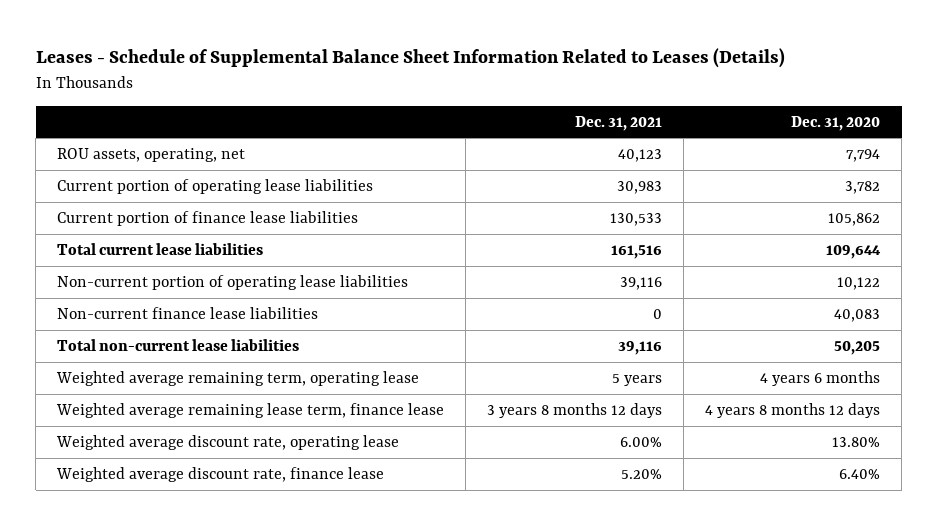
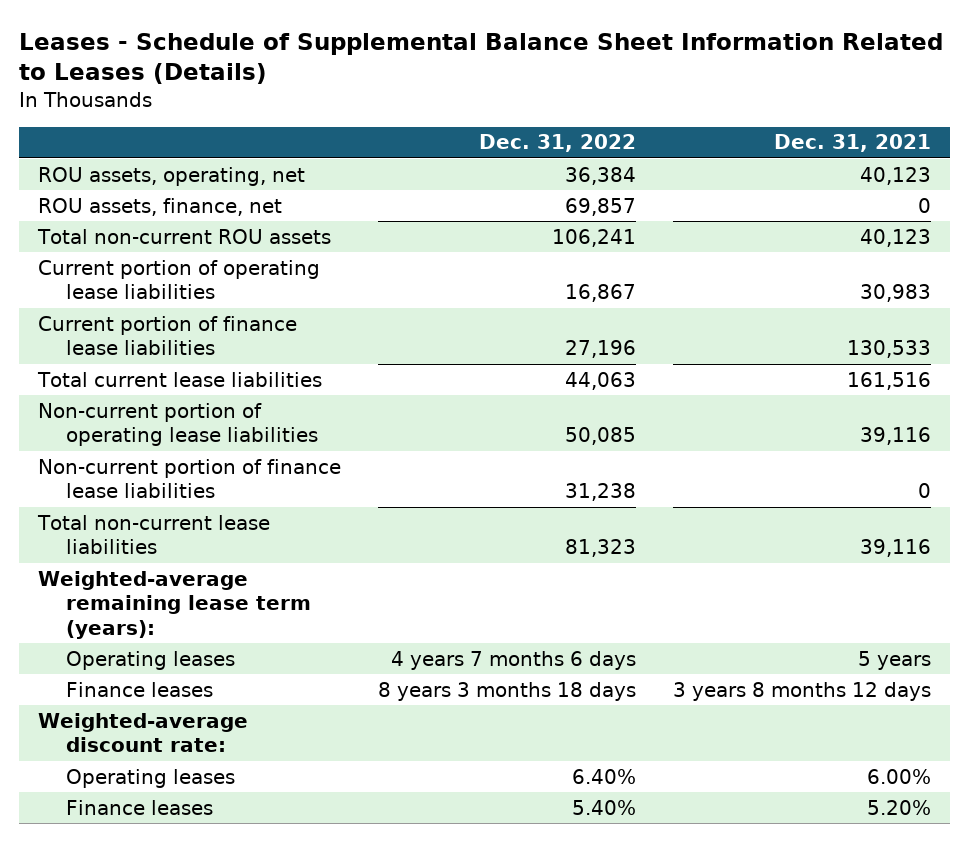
[791,115,881,131] Dec. 31, 2020 -> none
none -> [478,134,636,153] Dec. 31, 2022
none -> [37,197,282,216] ROU assets, finance, net
none -> [36,228,331,244] Total non-current ROU assets
[57,307,319,320] Non-current finance lease liabilities -> [37,458,341,499] Non-current portion of finance lease liabilities
none -> [37,570,312,640] Weighted-average remaining lease term (years):
[56,371,420,387] Weighted average remaining term, operating lease -> [66,650,236,670] Operating leases
[56,403,445,419] Weighted average remaining lease term, finance lease -> [66,681,214,697] Finance leases
none -> [37,712,248,753] Weighted-average discount rate:
[56,435,400,451] Weighted average discount rate, operating lease -> [66,768,236,788] Operating leases
[56,467,385,483] Weighted average discount rate, finance lease -> [66,799,214,815] Finance leases

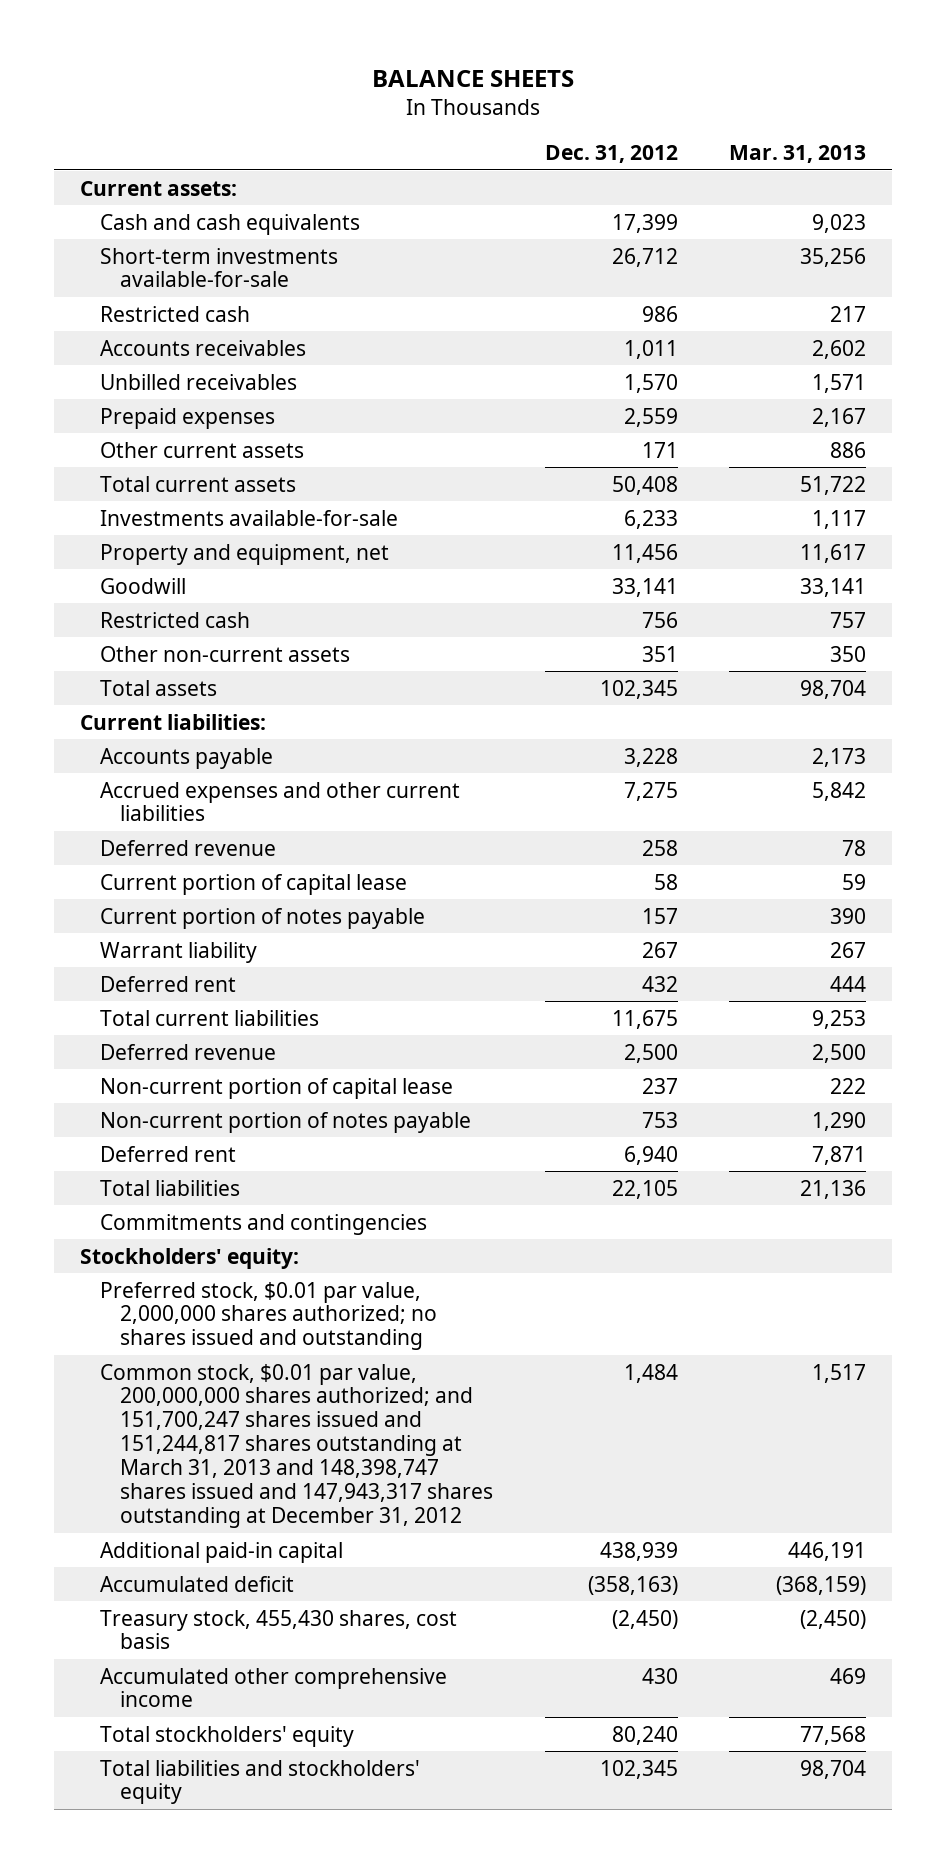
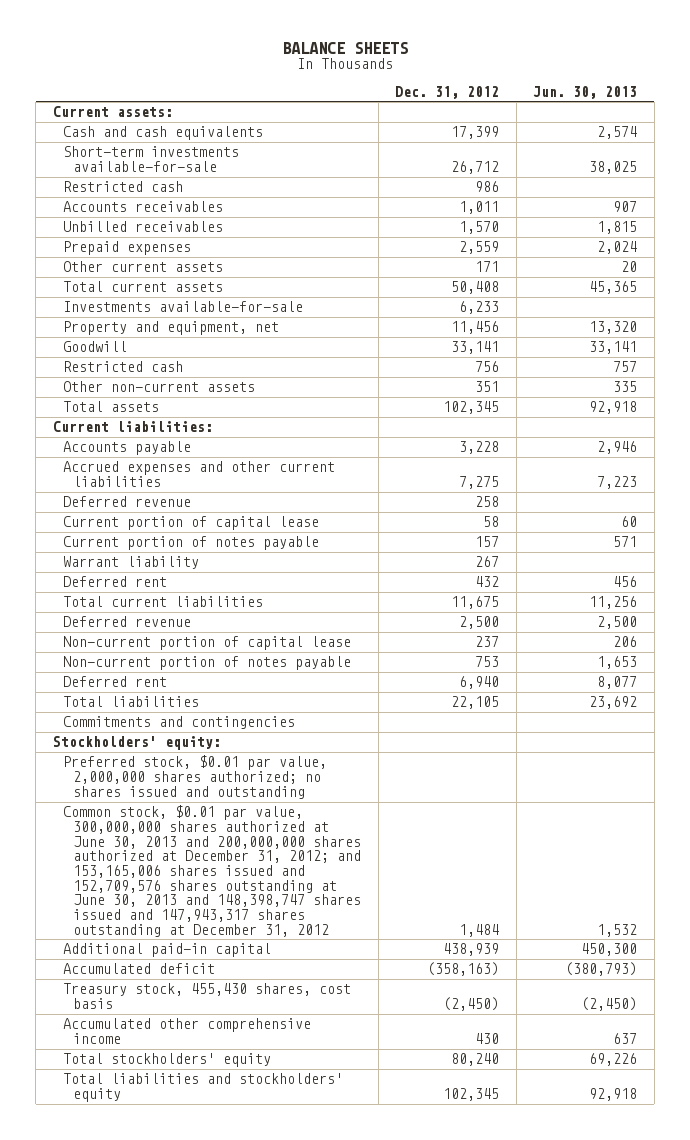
[729,144,867,163] Mar. 31, 2013 -> none
none -> [533,85,638,99] Jun. 30, 2013
[100,1363,493,1528] Common stock, $0.01 par value, 200,000,000 shares authorized; and 151,700,247 shares issued and 151,244,817 shares outstanding at March 31, 2013 and 148,398,747 shares issued and 147,943,317 shares outstanding at December 31, 2012 -> [62,805,362,937] Common stock, $0.01 par value, 300,000,000 shares authorized at June 30, 2013 and 200,000,000 shares authorized at December 31, 2012; and 153,165,006 shares issued and 152,709,576 shares outstanding at June 30, 2013 and 148,398,747 shares issued and 147,943,317 shares outstanding at December 31, 2012

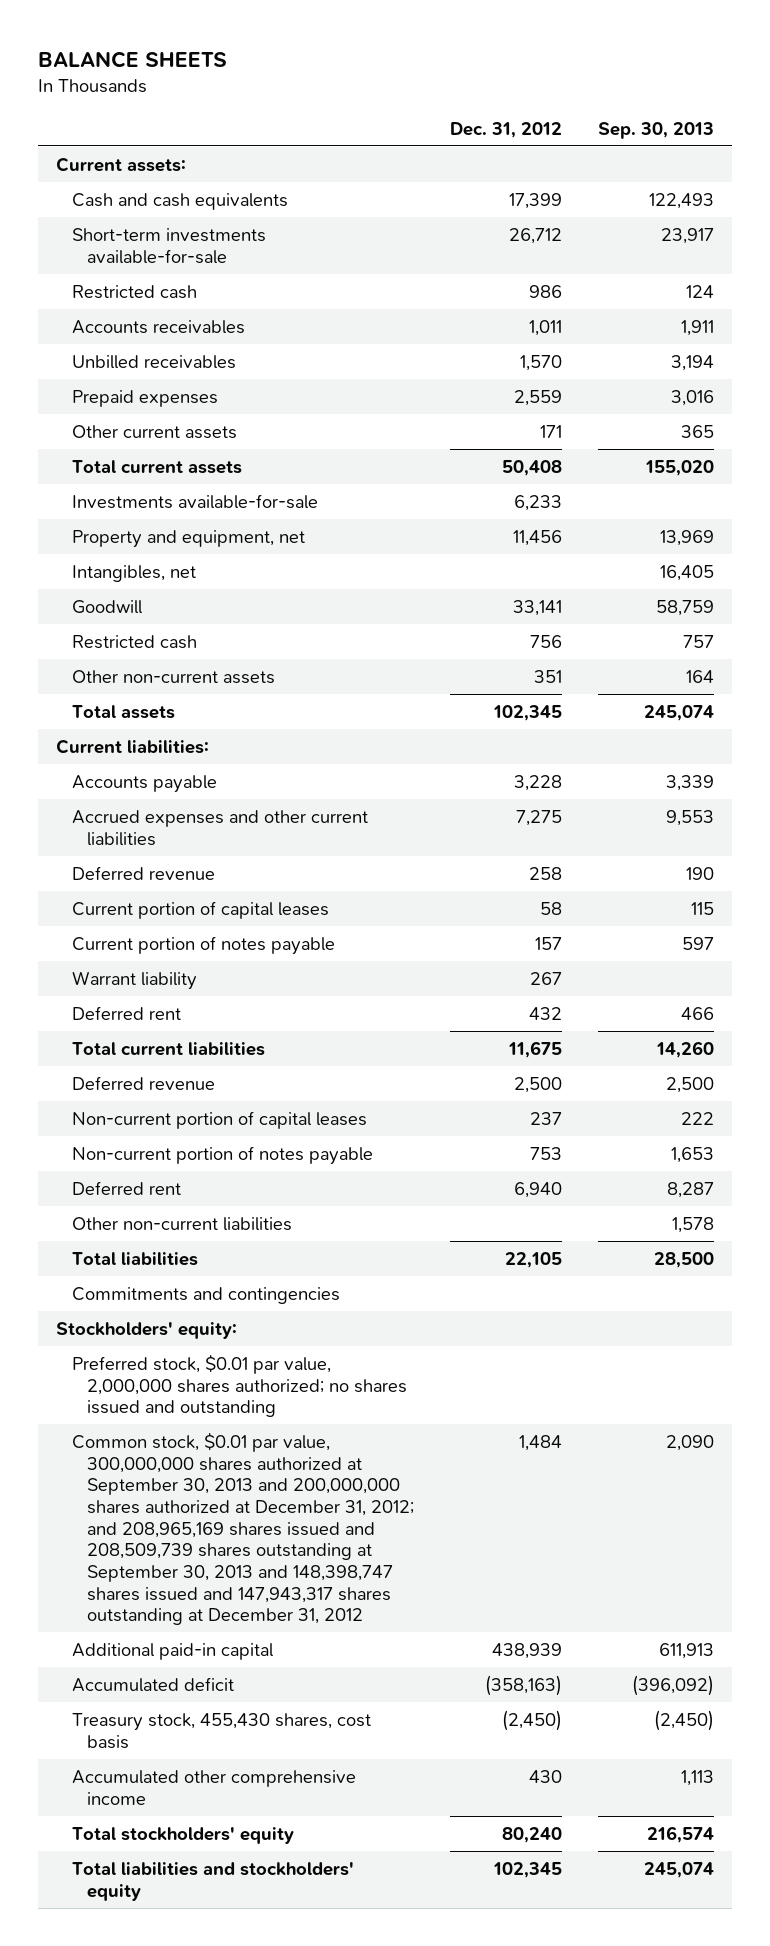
[533,85,638,99] Jun. 30, 2013 -> none
none -> [598,121,715,139] Sep. 30, 2013
none -> [71,564,196,582] Intangibles, net
[62,516,319,531] Current portion of capital lease -> [71,900,329,919] Current portion of capital leases
[62,636,351,651] Non-current portion of capital lease -> [71,1110,367,1129] Non-current portion of capital leases
none -> [71,1216,292,1231] Other non-current liabilities
[62,805,362,937] Common stock, $0.01 par value, 300,000,000 shares authorized at June 30, 2013 and 200,000,000 shares authorized at December 31, 2012; and 153,165,006 shares issued and 152,709,576 shares outstanding at June 30, 2013 and 148,398,747 shares issued and 147,943,317 shares outstanding at December 31, 2012 -> [71,1431,415,1626] Common stock, $0.01 par value, 300,000,000 shares authorized at September 30, 2013 and 200,000,000 shares authorized at December 31, 2012; and 208,965,169 shares issued and 208,509,739 shares outstanding at September 30, 2013 and 148,398,747 shares issued and 147,943,317 shares outstanding at December 31, 2012

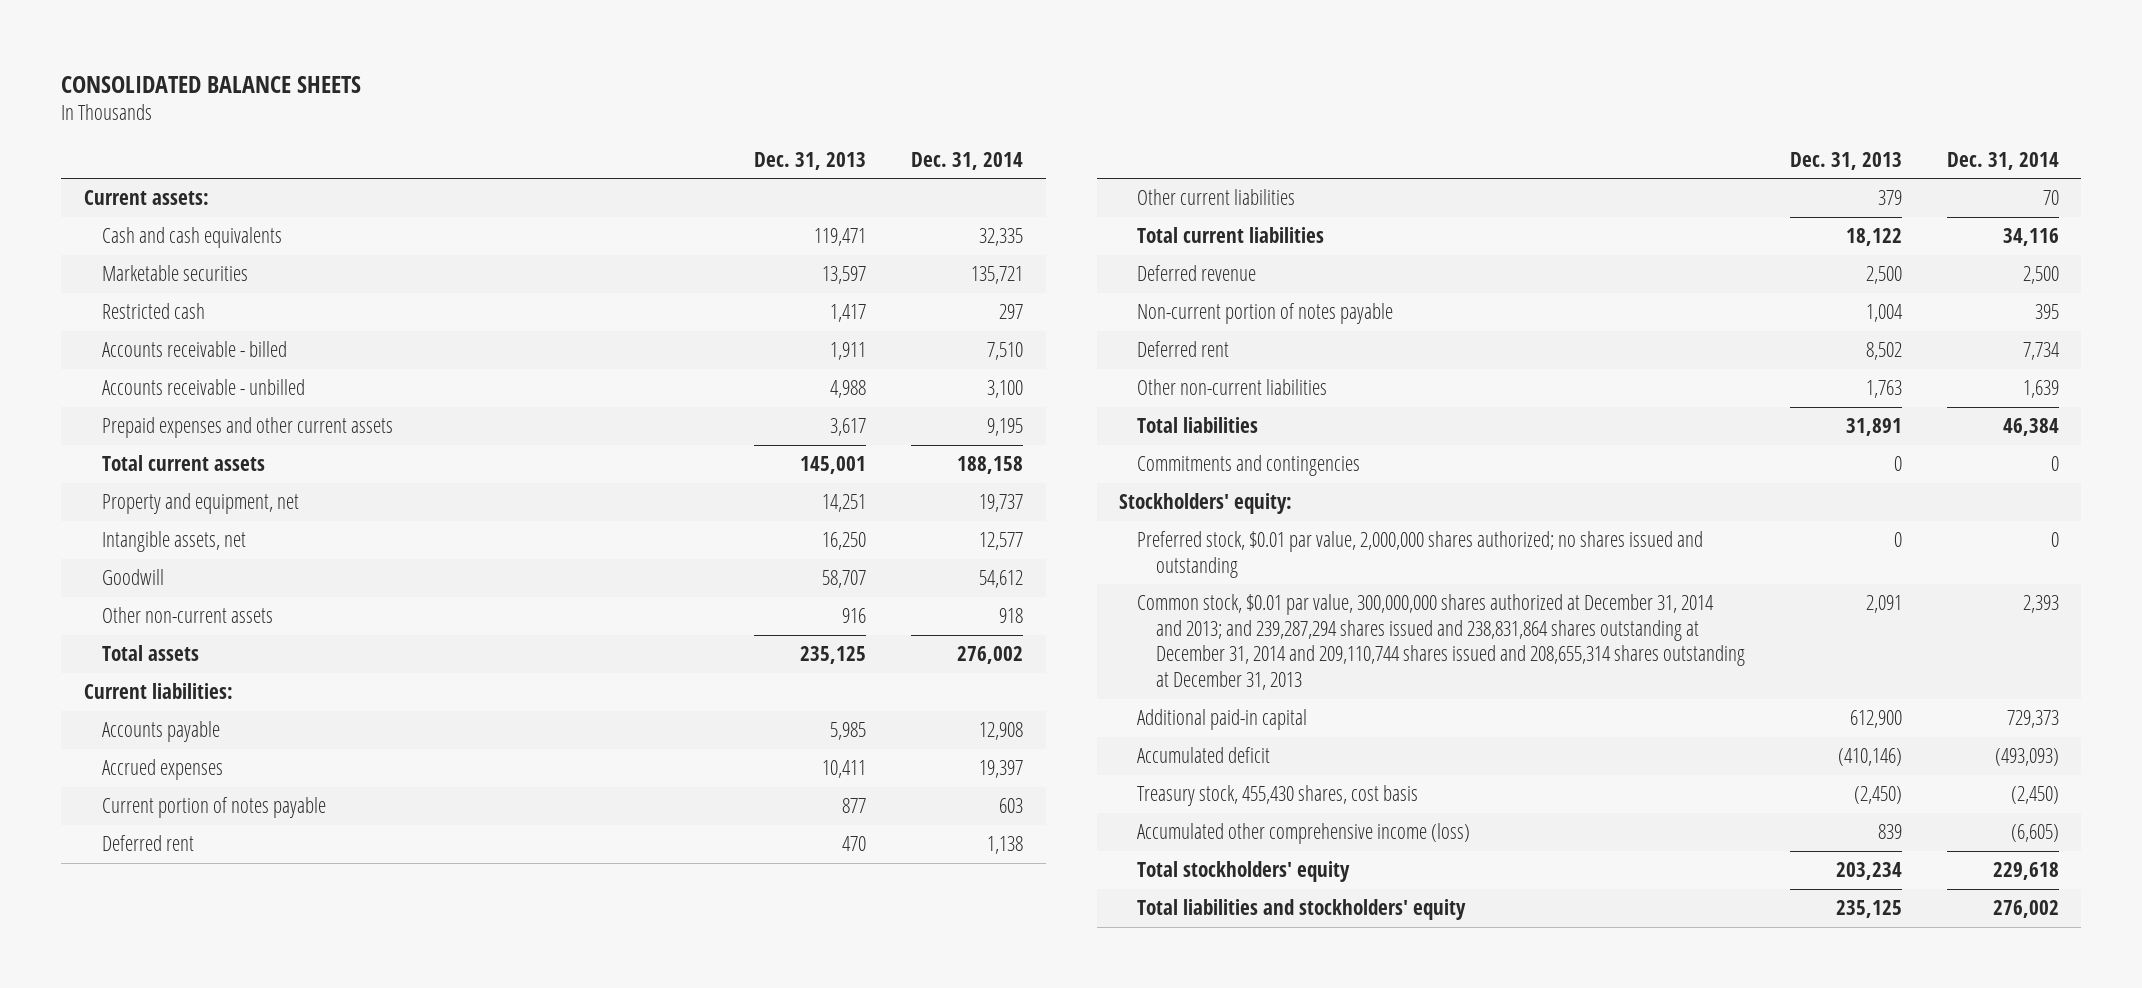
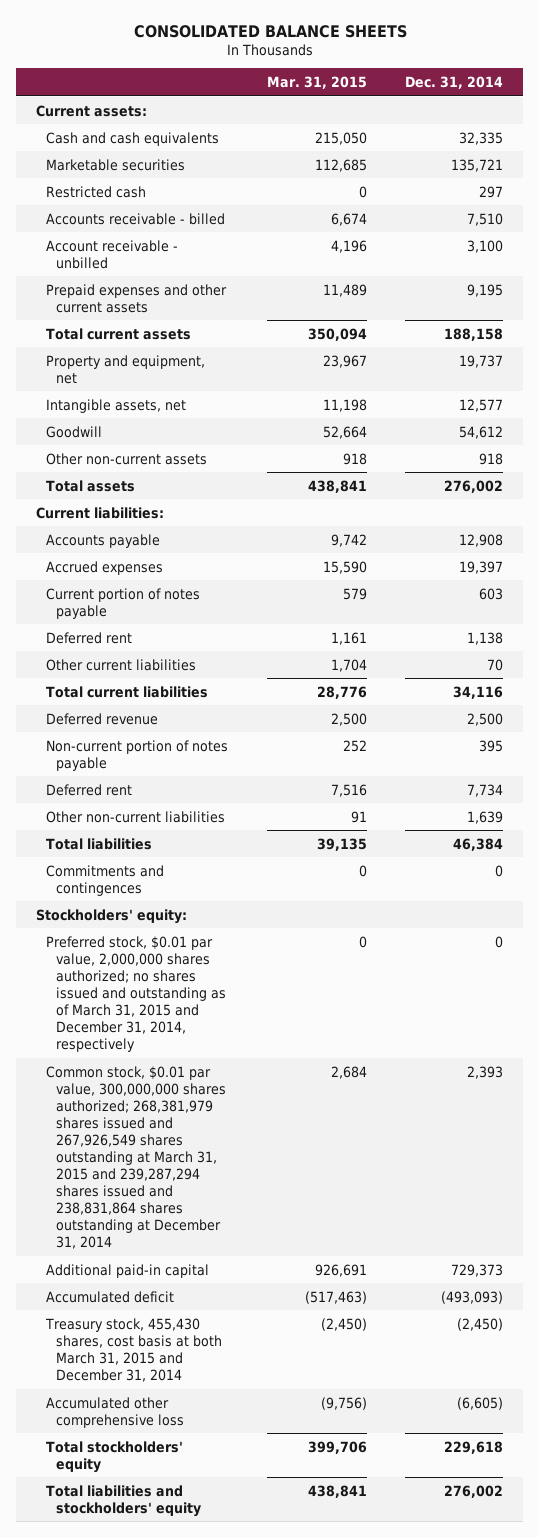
[753,151,866,170] Dec. 31, 2013 -> none
none -> [266,75,367,89] Mar. 31, 2015
[101,379,305,396] Accounts receivable - unbilled -> [45,239,178,269] Account receivable - unbilled
[1137,455,1361,477] Commitments and contingencies -> [45,864,164,896] Commitments and contingences
[1137,531,1704,578] Preferred stock, $0.01 par value, 2,000,000 shares authorized; no shares issued and outstanding -> [45,935,226,1052] Preferred stock, $0.01 par value, 2,000,000 shares authorized; no shares issued and outstanding as of March 31, 2015 and December 31, 2014, respectively
[1137,594,1745,691] Common stock, $0.01 par value, 300,000,000 shares authorized at December 31, 2014 and 2013; and 239,287,294 shares issued and 238,831,864 shares outstanding at December 31, 2014 and 209,110,744 shares issued and 208,655,314 shares outstanding at December 31, 2013 -> [45,1065,226,1250] Common stock, $0.01 par value, 300,000,000 shares authorized; 268,381,979 shares issued and 267,926,549 shares outstanding at March 31, 2015 and 239,287,294 shares issued and 238,831,864 shares outstanding at December 31, 2014
[1137,785,1419,807] Treasury stock, 455,430 shares, cost basis -> [44,1317,222,1382] Treasury stock, 455,430 shares, cost basis at both March 31, 2015 and December 31, 2014
[1137,823,1471,845] Accumulated other comprehensive income (loss) -> [45,1396,184,1428] Accumulated other comprehensive loss

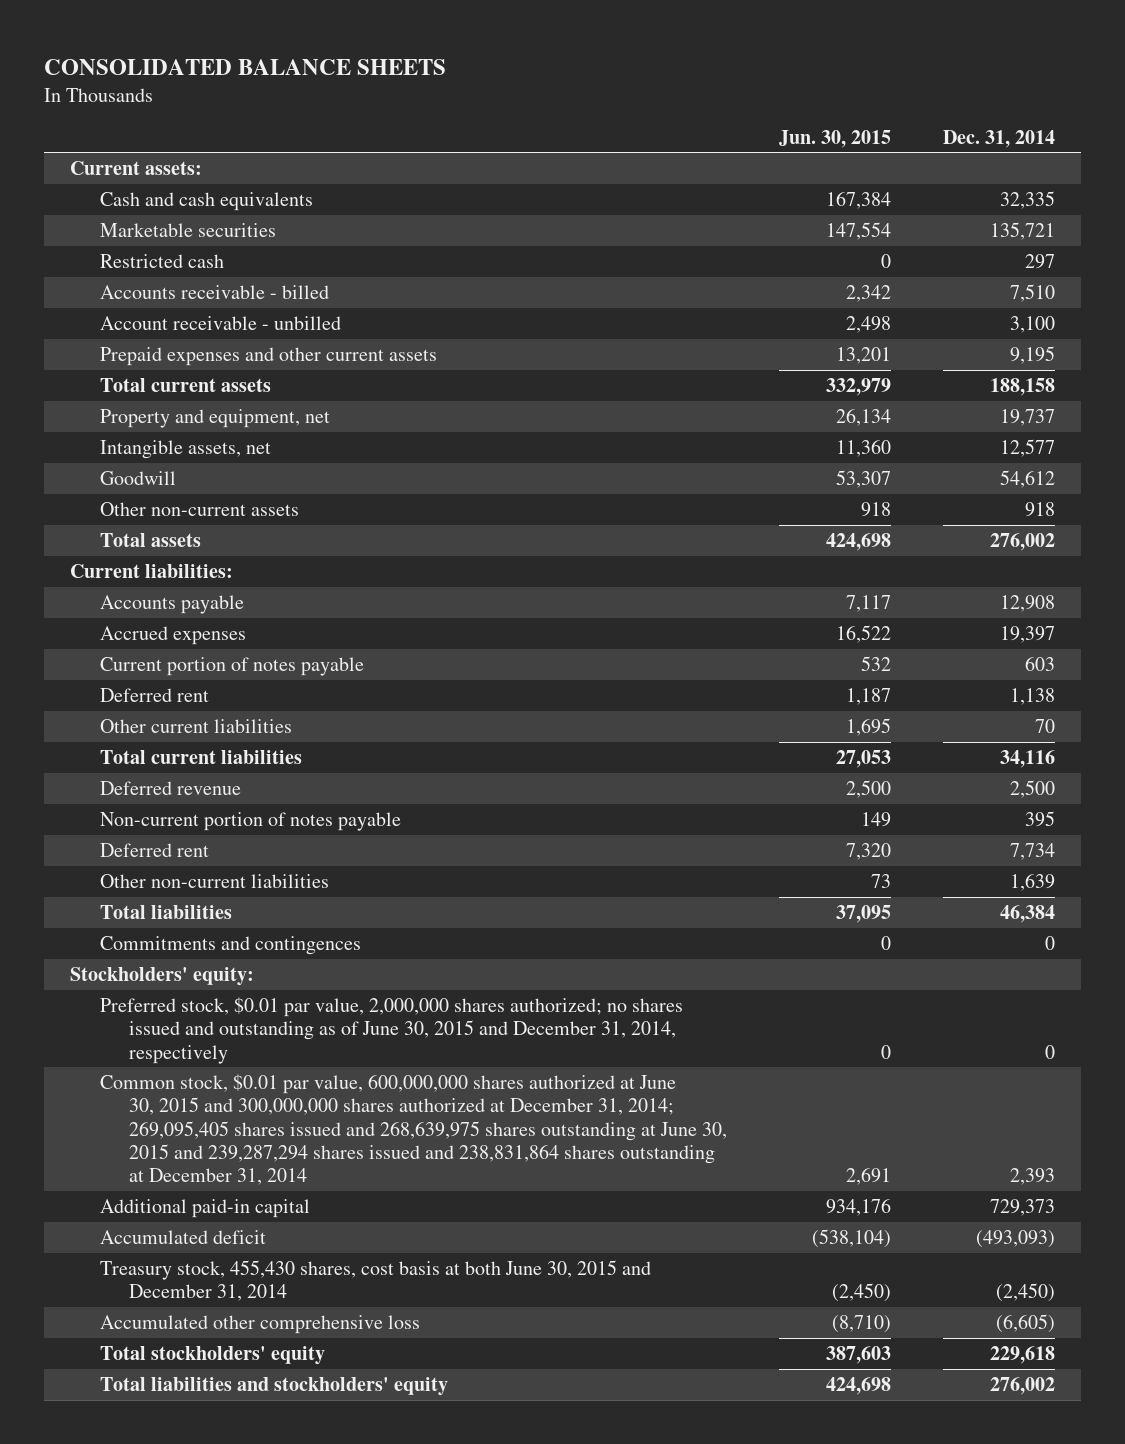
[266,75,367,89] Mar. 31, 2015 -> none
none -> [778,129,891,148] Jun. 30, 2015
[45,935,226,1052] Preferred stock, $0.01 par value, 2,000,000 shares authorized; no shares issued and outstanding as of March 31, 2015 and December 31, 2014, respectively -> [99,996,683,1064] Preferred stock, $0.01 par value, 2,000,000 shares authorized; no shares issued and outstanding as of June 30, 2015 and December 31, 2014, respectively
[45,1065,226,1250] Common stock, $0.01 par value, 300,000,000 shares authorized; 268,381,979 shares issued and 267,926,549 shares outstanding at March 31, 2015 and 239,287,294 shares issued and 238,831,864 shares outstanding at December 31, 2014 -> [99,1073,727,1186] Common stock, $0.01 par value, 600,000,000 shares authorized at June 30, 2015 and 300,000,000 shares authorized at December 31, 2014; 269,095,405 shares issued and 268,639,975 shares outstanding at June 30, 2015 and 239,287,294 shares issued and 238,831,864 shares outstanding at December 31, 2014
[44,1317,222,1382] Treasury stock, 455,430 shares, cost basis at both March 31, 2015 and December 31, 2014 -> [99,1259,651,1302] Treasury stock, 455,430 shares, cost basis at both June 30, 2015 and December 31, 2014

